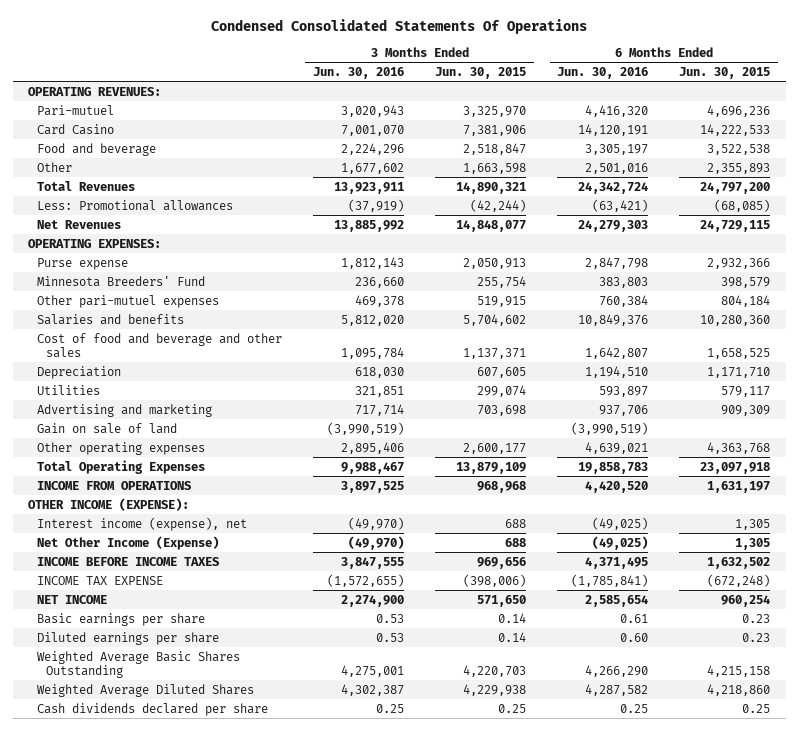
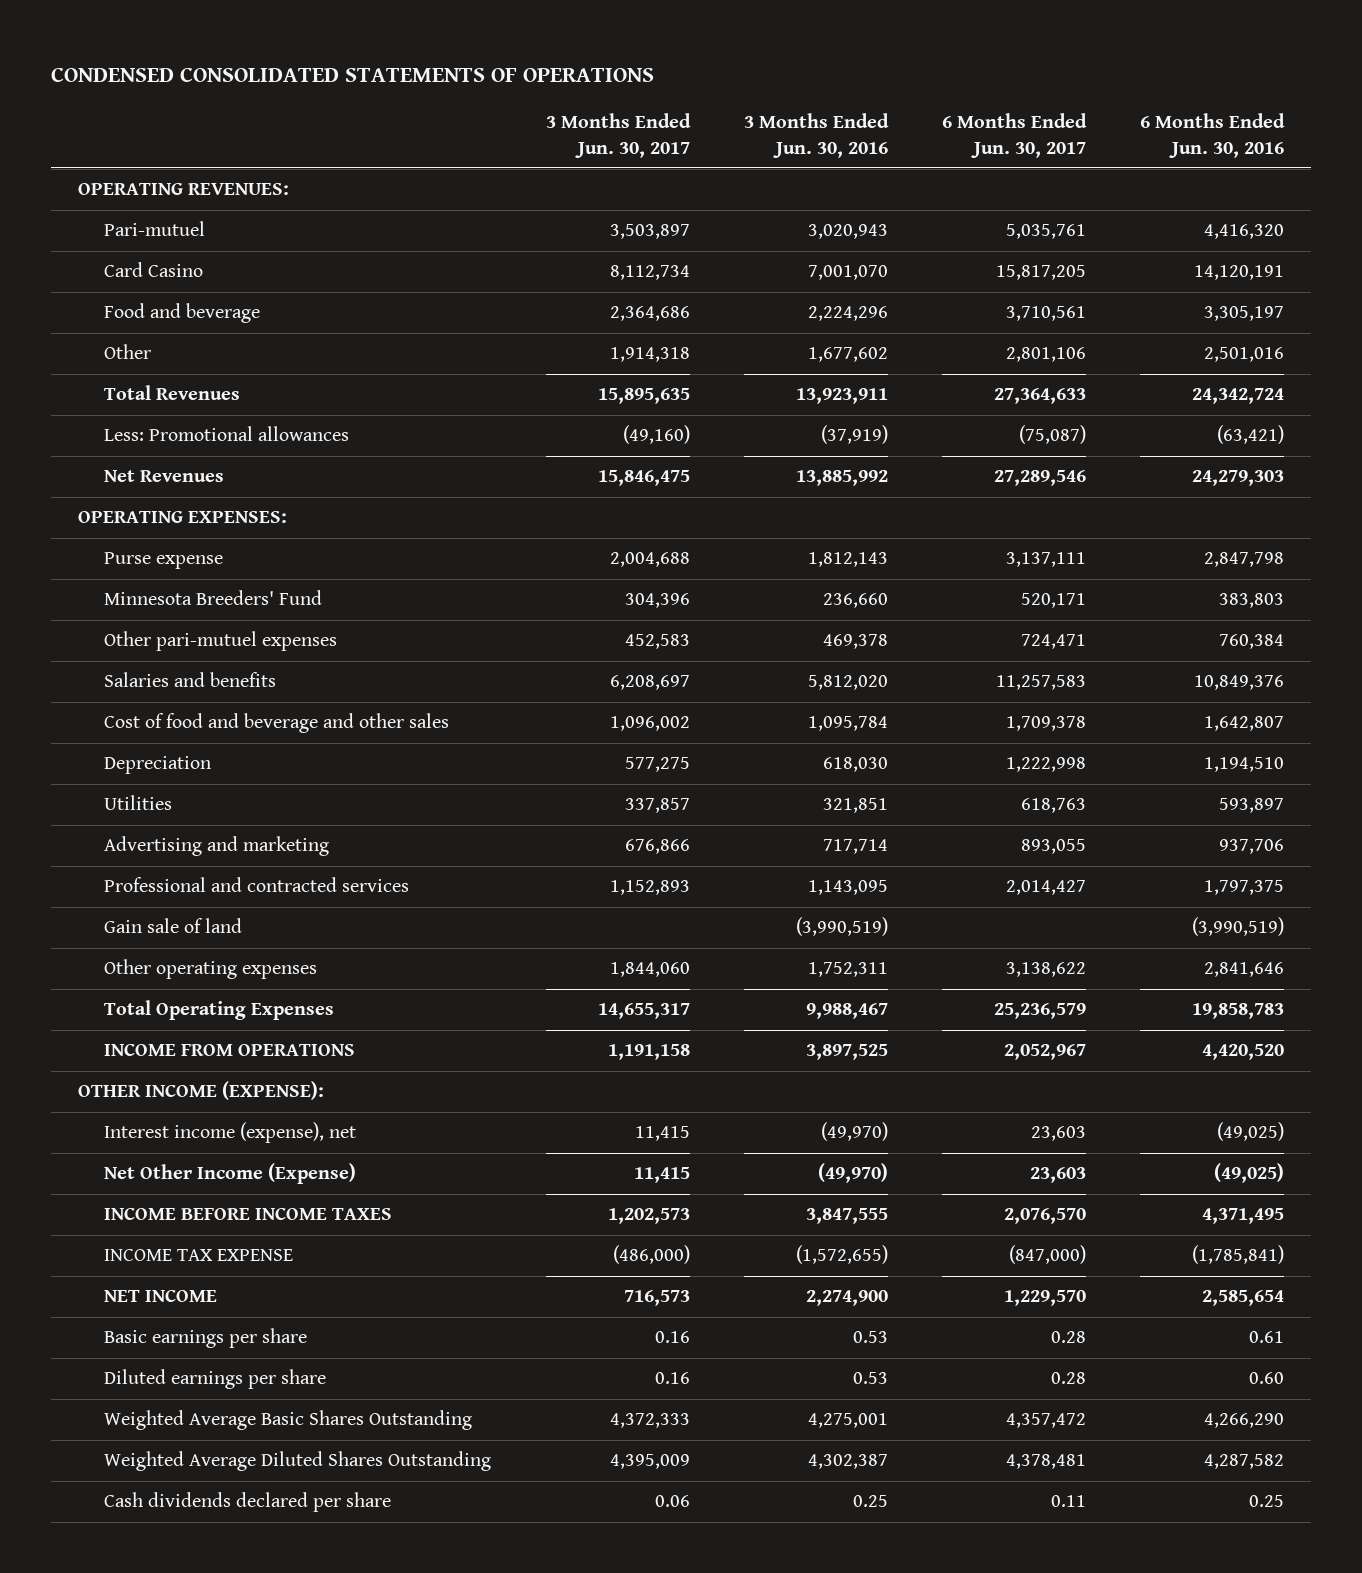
[211,19,588,35] Condensed Consolidated Statements Of Operations -> [50,66,654,82] CONDENSED CONSOLIDATED STATEMENTS OF OPERATIONS
[435,67,527,80] Jun. 30, 2015 -> none
[679,67,771,80] Jun. 30, 2015 -> none
none -> [545,113,691,158] 3 Months Ended Jun. 30, 2017
none -> [941,113,1087,158] 6 Months Ended Jun. 30, 2017
none -> [104,877,410,893] Professional and contracted services
[37,422,178,434] Gain on sale of land -> [104,918,243,934] Gain sale of land
[341,441,405,454] 2,895,406 -> [807,962,888,978] 1,752,311
[585,441,649,454] 4,639,021 -> [1203,962,1284,978] 2,841,646
[37,683,255,697] Weighted Average Diluted Shares -> [104,1451,492,1472] Weighted Average Diluted Shares Outstanding

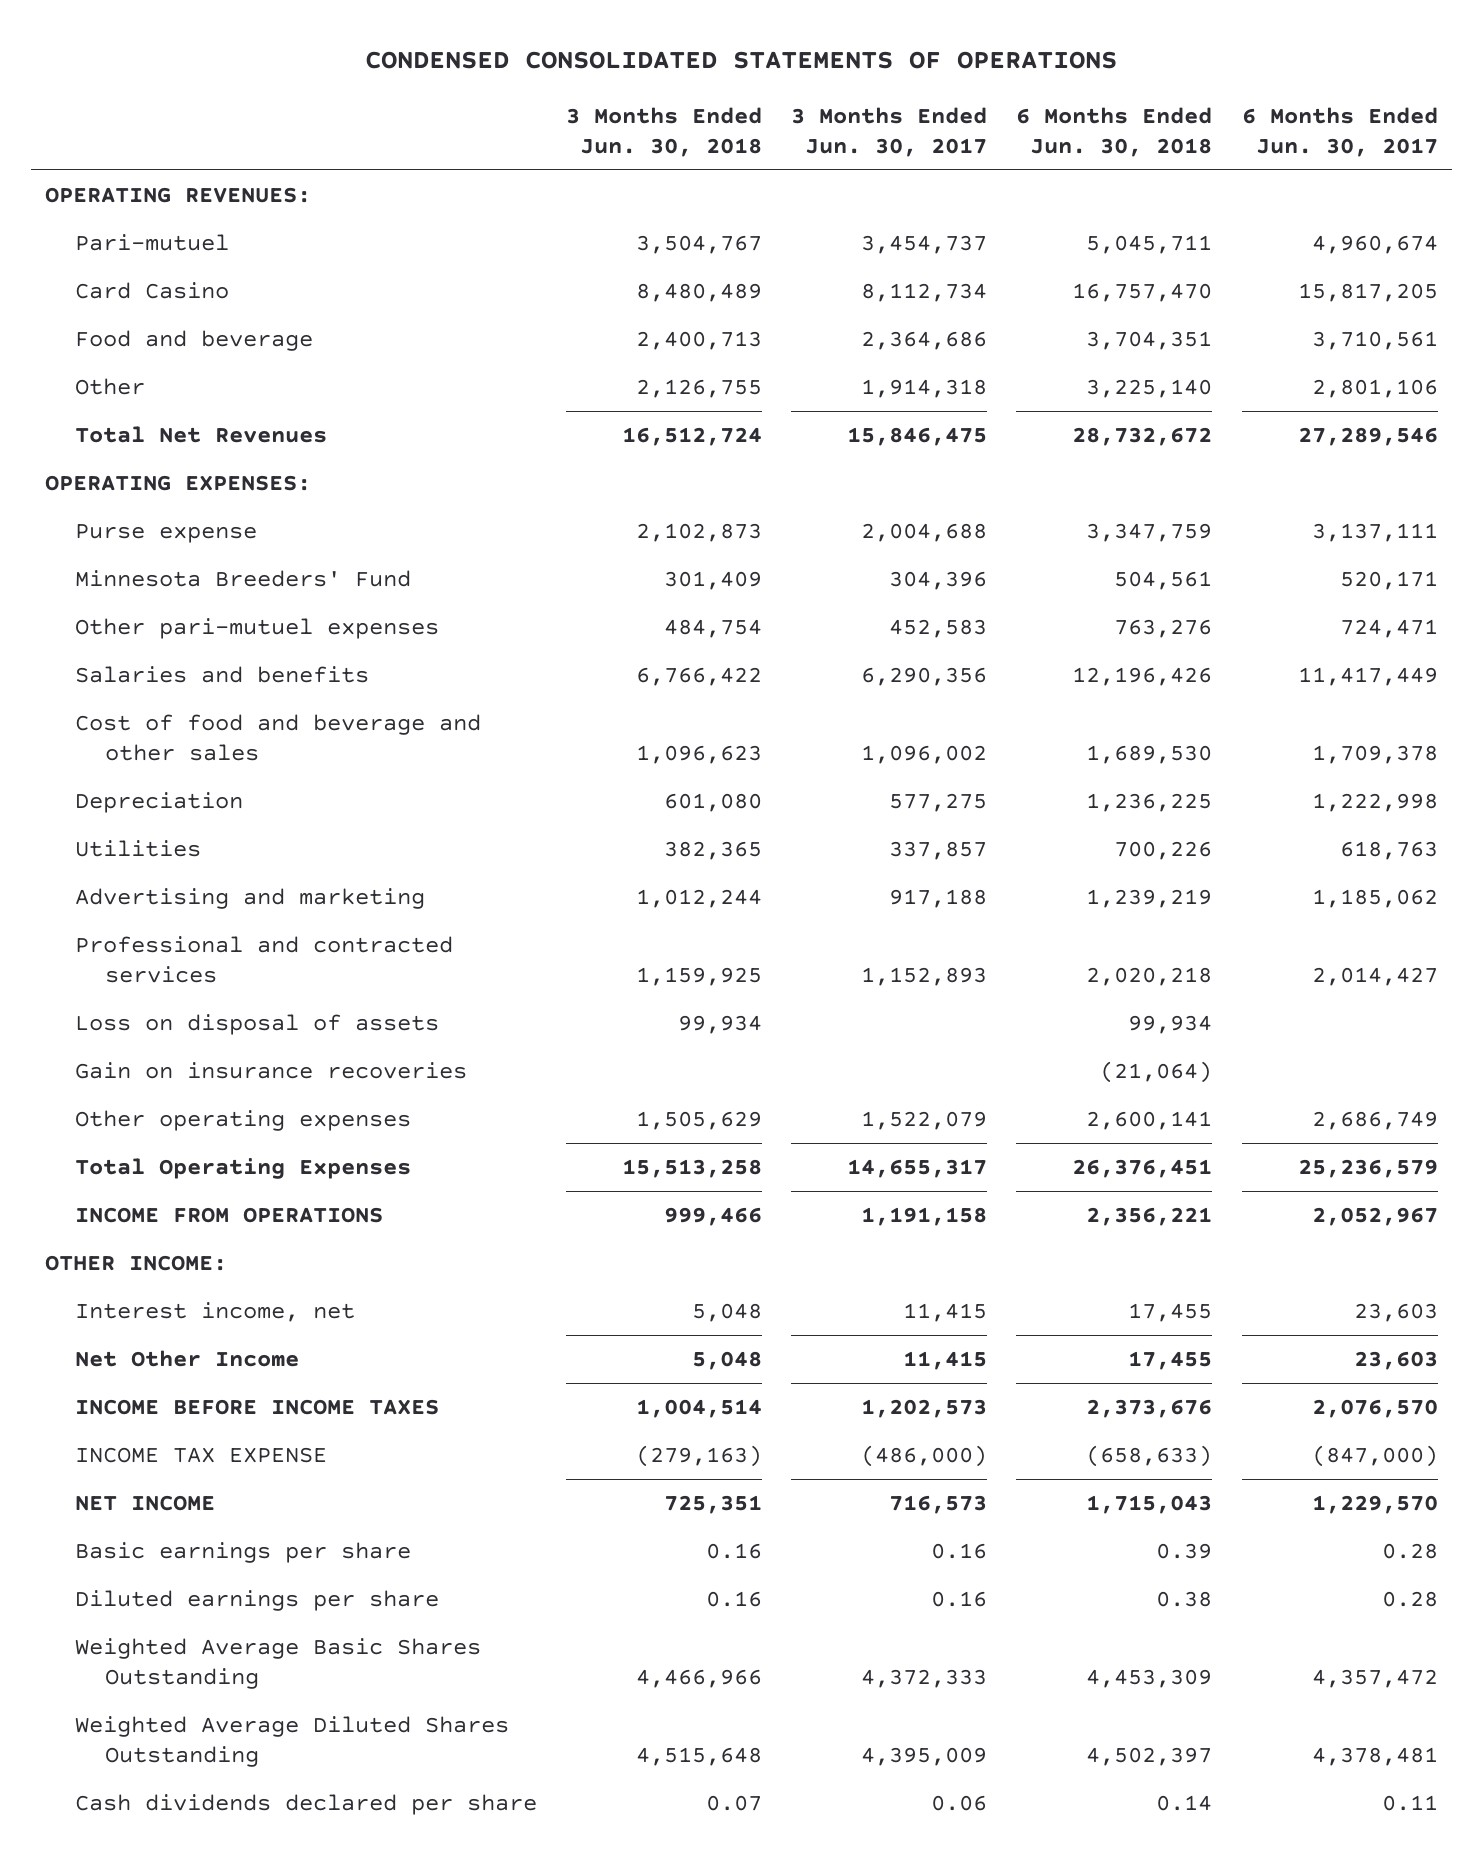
[743,113,889,158] 3 Months Ended Jun. 30, 2016 -> none
[1139,113,1285,158] 6 Months Ended Jun. 30, 2016 -> none
none -> [566,106,763,157] 3 Months Ended Jun. 30, 2018
none -> [1016,106,1213,157] 6 Months Ended Jun. 30, 2018
[609,224,690,240] 3,503,897 -> [861,234,988,254] 3,454,737
[1005,224,1086,240] 5,035,761 -> [1311,234,1438,254] 4,960,674
[104,426,350,442] Less: Promotional allowances -> none
[104,470,225,483] Net Revenues -> none
[104,385,241,401] Total Revenues -> [75,425,328,443] Total Net Revenues
[597,388,690,405] 15,895,635 -> [847,426,988,446] 15,846,475
[993,388,1086,405] 27,364,633 -> [1297,426,1438,446] 27,289,546
[609,675,690,691] 6,208,697 -> [861,666,988,686] 6,290,356
[995,675,1086,691] 11,257,583 -> [1297,666,1438,686] 11,417,449
[624,839,690,855] 676,866 -> [889,888,988,908] 917,188
[1020,839,1086,855] 893,055 -> [1311,888,1438,908] 1,185,062
[104,918,243,934] Gain sale of land -> [75,1013,440,1035] Loss on disposal of assets
none -> [75,1061,468,1079] Gain on insurance recoveries
[609,962,690,978] 1,844,060 -> [861,1110,988,1130] 1,522,079
[1005,962,1086,978] 3,138,622 -> [1311,1110,1438,1130] 2,686,749
[77,1081,324,1101] OTHER INCOME (EXPENSE): -> [45,1254,228,1271] OTHER INCOME:
[104,1122,357,1144] Interest income (expense), net -> [75,1301,356,1322] Interest income, net
[104,1163,357,1185] Net Other Income (Expense) -> [75,1349,300,1367] Net Other Income

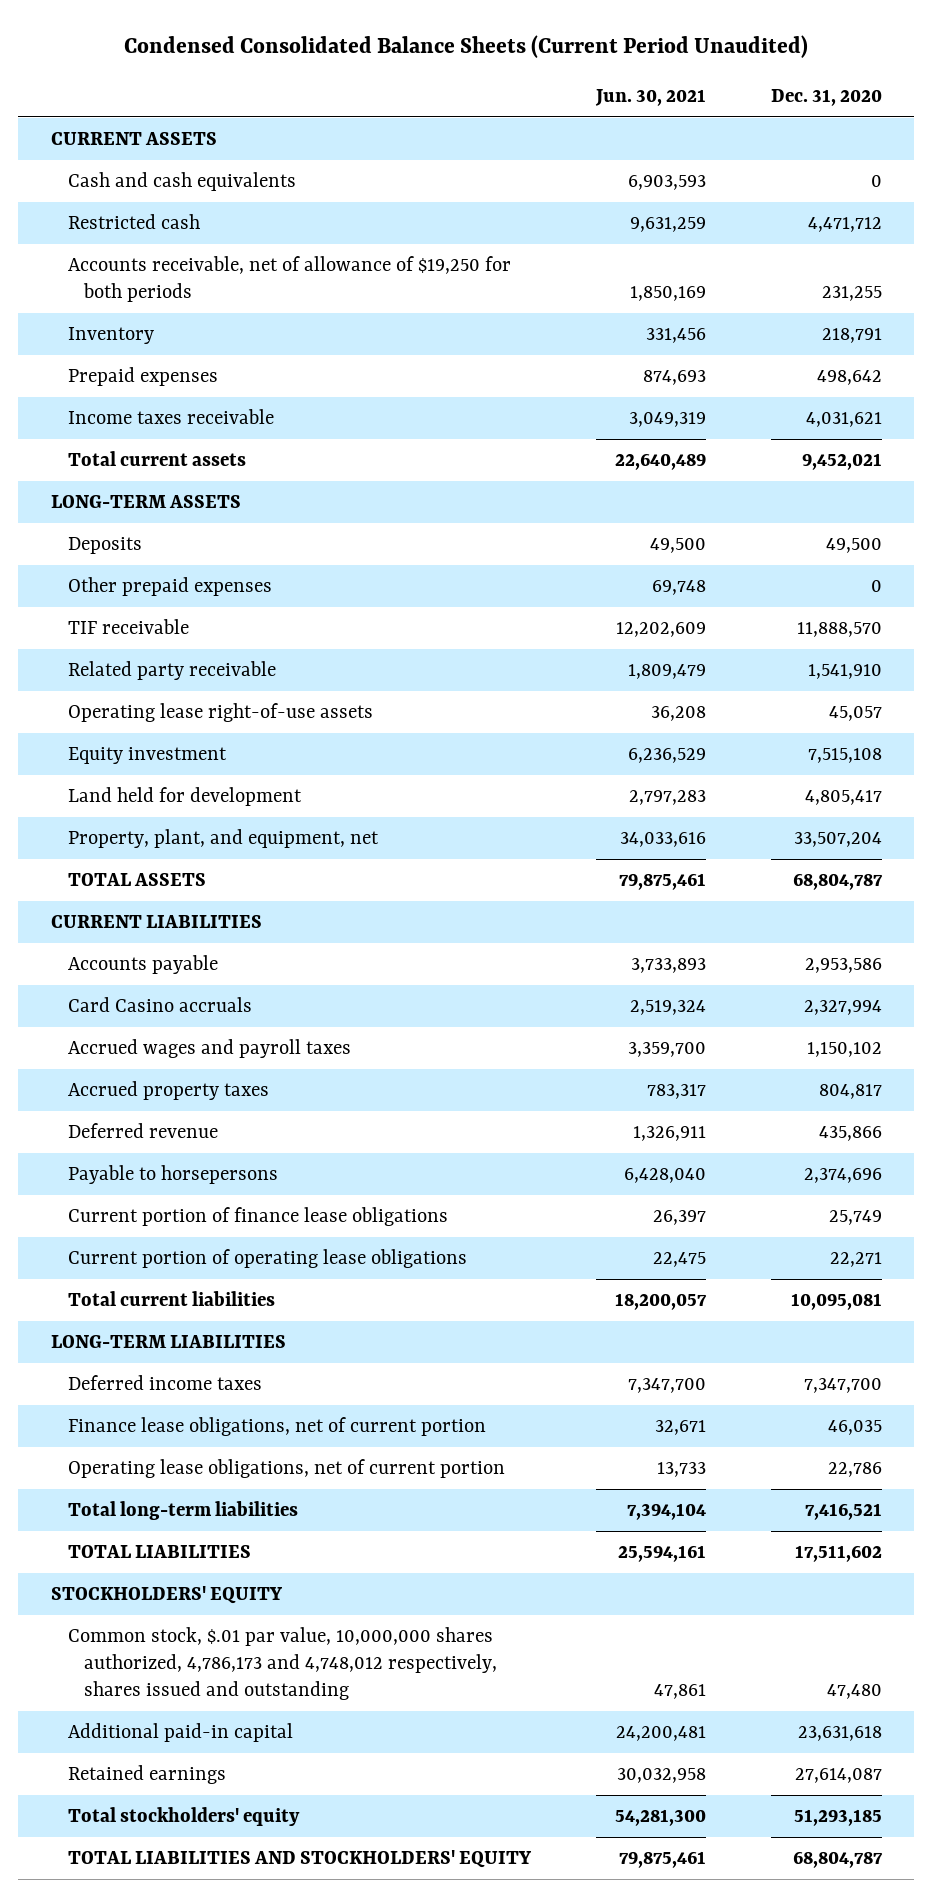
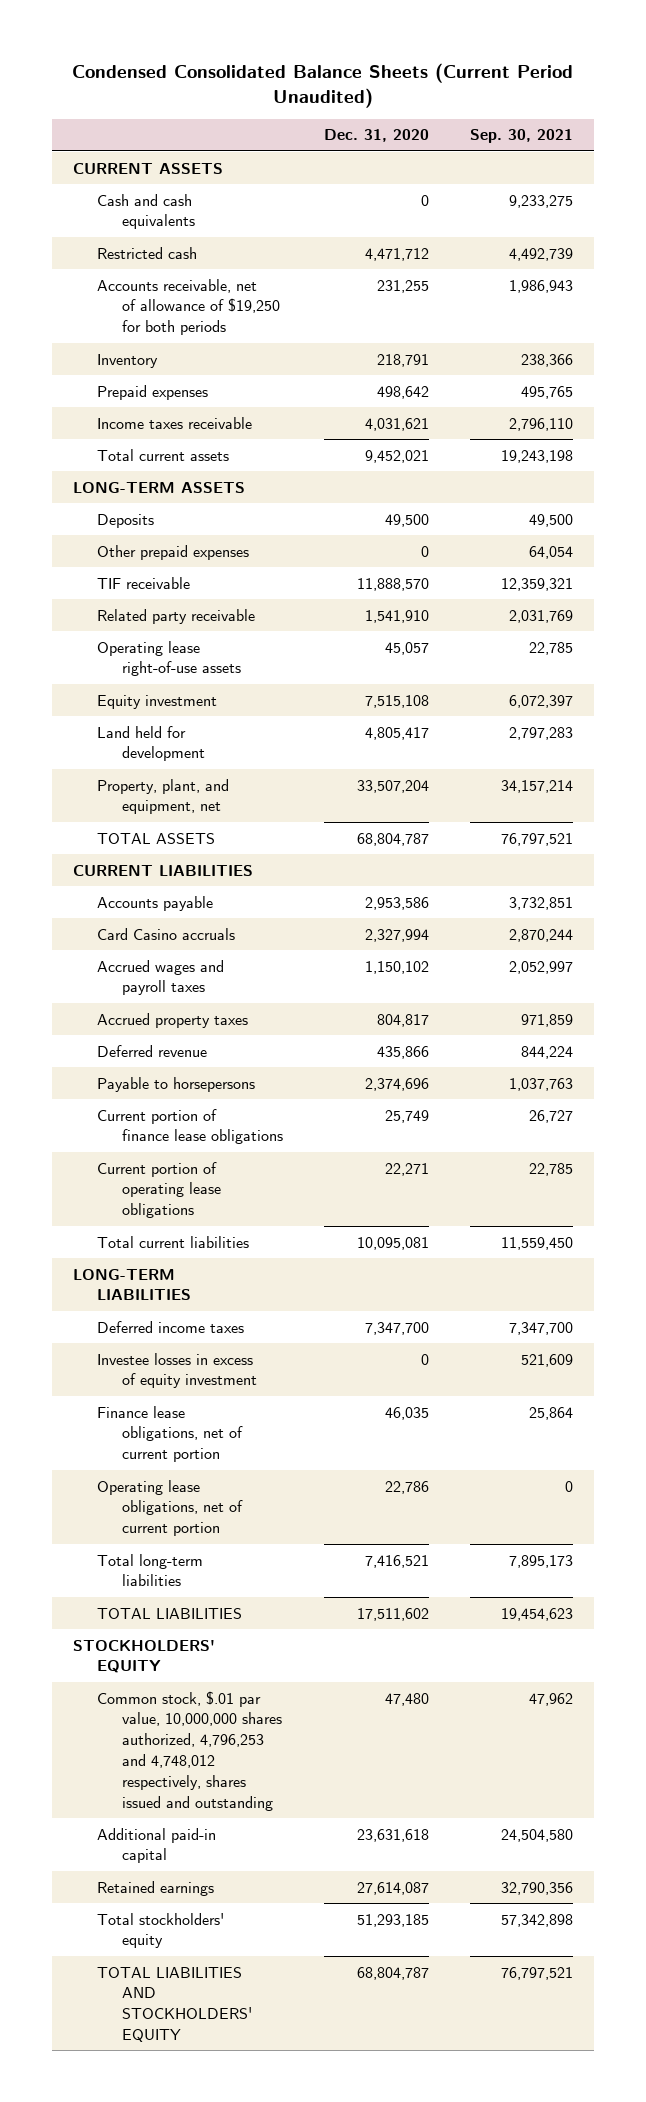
[594,88,706,106] Jun. 30, 2021 -> none
none -> [470,129,574,144] Sep. 30, 2021
none -> [97,1352,257,1389] Investee losses in excess of equity investment
[67,1627,498,1700] Common stock, $.01 par value, 10,000,000 shares authorized, 4,786,173 and 4,748,012 respectively, shares issued and outstanding -> [97,1690,282,1811] Common stock, $.01 par value, 10,000,000 shares authorized, 4,796,253 and 4,748,012 respectively, shares issued and outstanding

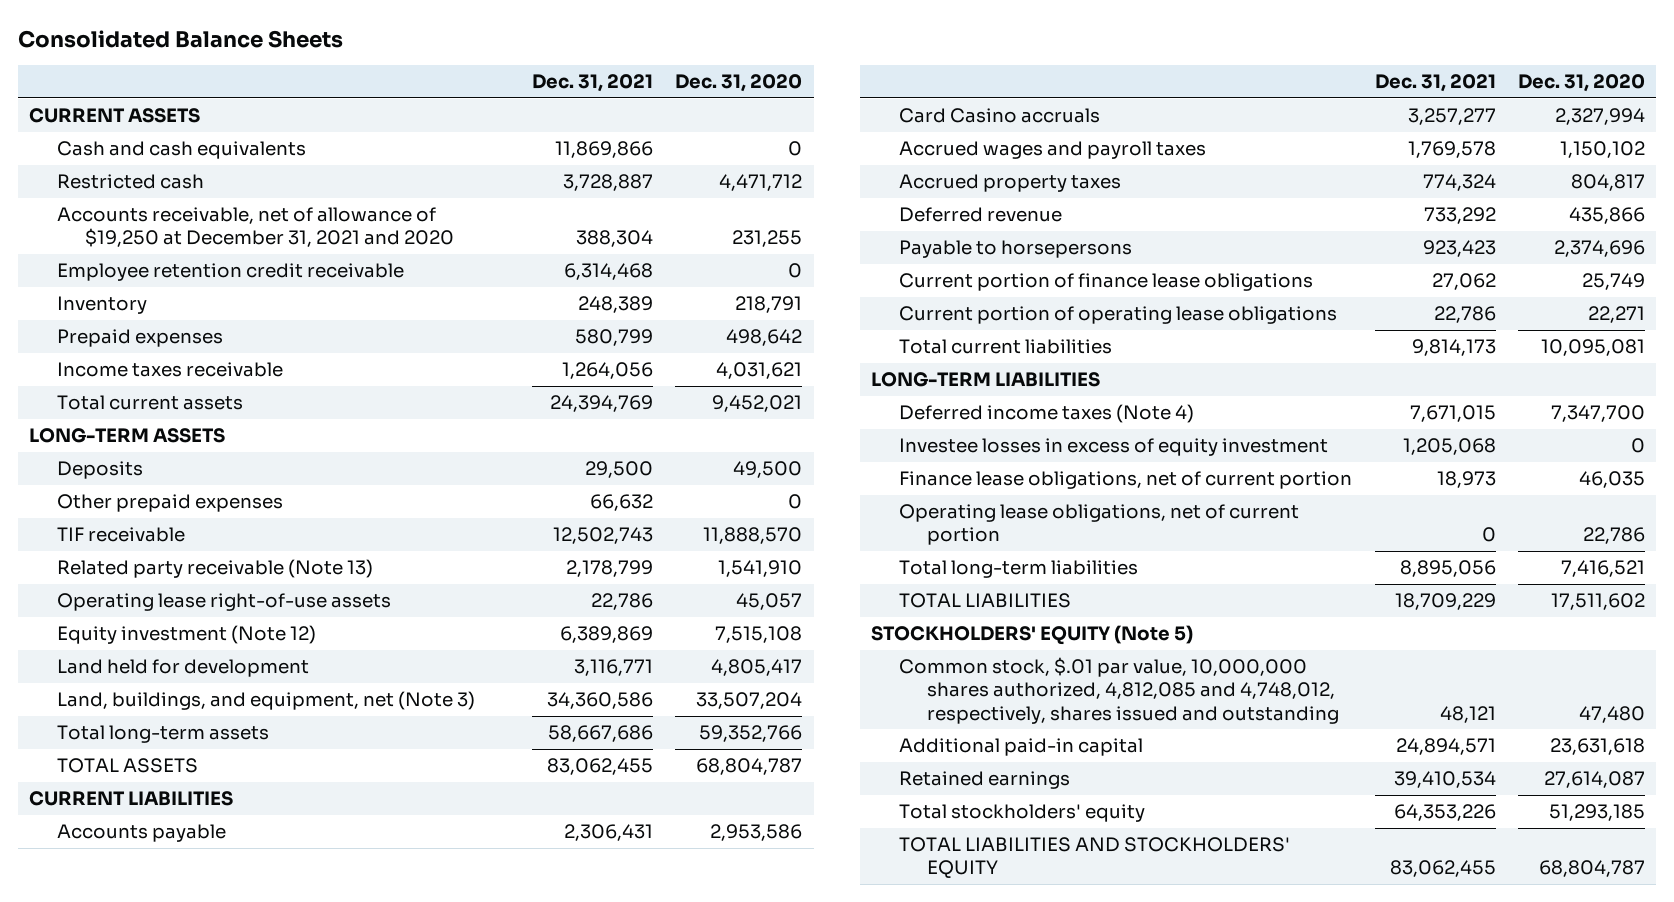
[72,62,574,108] Condensed Consolidated Balance Sheets (Current Period Unaudited) -> [17,29,343,48] Consolidated Balance Sheets
[470,129,574,144] Sep. 30, 2021 -> none
none -> [532,74,654,93] Dec. 31, 2021
[97,278,280,336] Accounts receivable, net of allowance of $19,250 for both periods -> [56,207,454,248] Accounts receivable, net of allowance of $19,250 at December 31, 2021 and 2020
none -> [56,263,404,282] Employee retention credit receivable
[97,608,256,624] Related party receivable -> [56,559,373,579] Related party receivable (Note 13)
[97,694,218,709] Equity investment -> [56,625,316,645] Equity investment (Note 12)
[97,778,230,815] Property, plant, and equipment, net -> [56,691,475,711] Land, buildings, and equipment, net (Note 3)
none -> [56,725,269,744] Total long-term assets
[97,1320,245,1333] Deferred income taxes -> [899,404,1195,424] Deferred income taxes (Note 4)
[72,1639,215,1674] STOCKHOLDERS' EQUITY -> [871,625,1194,646] STOCKHOLDERS' EQUITY (Note 5)
[97,1690,282,1811] Common stock, $.01 par value, 10,000,000 shares authorized, 4,796,253 and 4,748,012 respectively, shares issued and outstanding -> [899,657,1340,724] Common stock, $.01 par value, 10,000,000 shares authorized, 4,812,085 and 4,748,012, respectively, shares issued and outstanding

